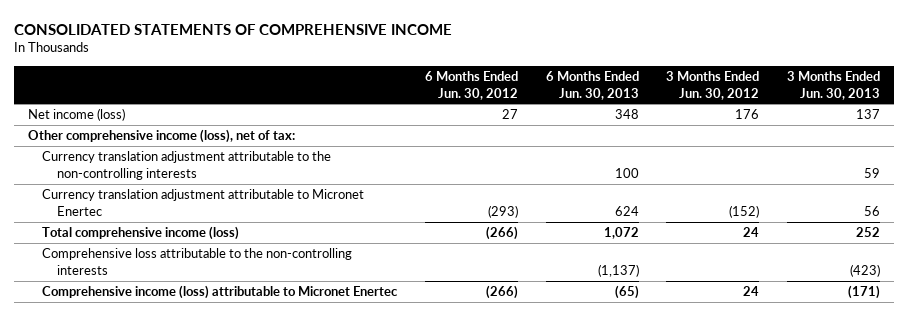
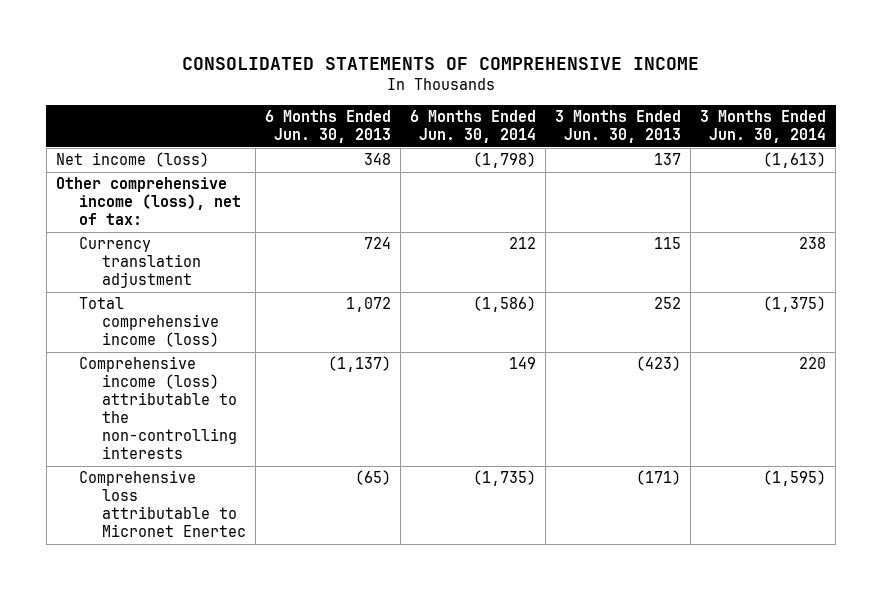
[425,70,519,100] 6 Months Ended Jun. 30, 2012 -> none
[666,70,760,100] 3 Months Ended Jun. 30, 2012 -> none
none -> [410,110,537,144] 6 Months Ended Jun. 30, 2014
none -> [700,110,827,144] 3 Months Ended Jun. 30, 2014
[42,151,332,180] Currency translation adjustment attributable to the non-controlling interests -> none
[42,189,365,216] Currency translation adjustment attributable to Micronet Enertec -> [78,237,202,289] Currency translation adjustment
[614,205,639,216] 624 -> [364,237,392,250] 724
[864,205,881,216] 56 -> [654,237,682,250] 115
[42,248,353,275] Comprehensive loss attributable to the non-controlling interests -> [78,356,238,460] Comprehensive income (loss) attributable to the non-controlling interests
[42,285,399,300] Comprehensive income (loss) attributable to Micronet Enertec -> [78,470,247,538] Comprehensive loss attributable to Micronet Enertec

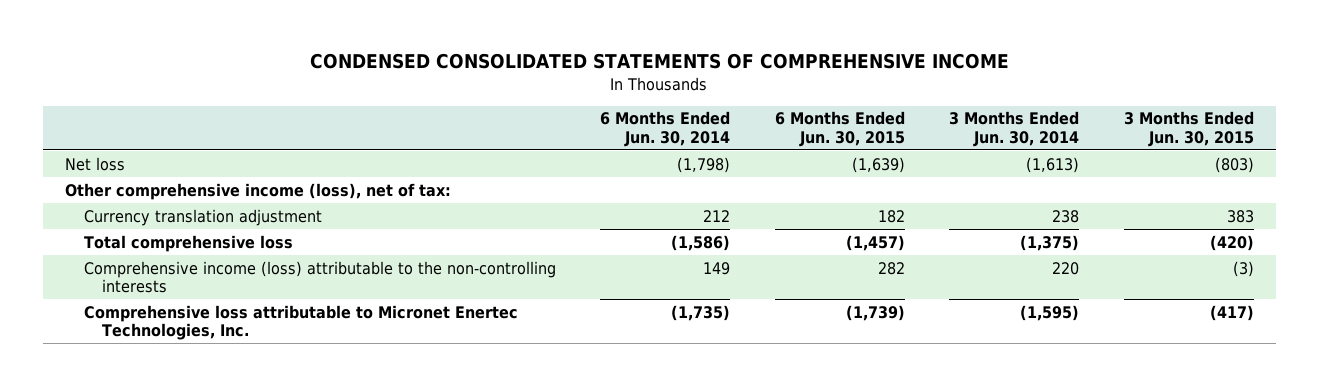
[181,56,699,70] CONSOLIDATED STATEMENTS OF COMPREHENSIVE INCOME -> [310,52,1010,69] CONDENSED CONSOLIDATED STATEMENTS OF COMPREHENSIVE INCOME
[265,110,392,144] 6 Months Ended Jun. 30, 2013 -> none
[555,110,682,144] 3 Months Ended Jun. 30, 2013 -> none
none -> [774,111,905,147] 6 Months Ended Jun. 30, 2015
none -> [1123,111,1254,147] 3 Months Ended Jun. 30, 2015
[55,152,209,168] Net income (loss) -> [65,156,126,171] Net loss
[78,297,220,348] Total comprehensive income (loss) -> [83,234,293,252] Total comprehensive loss
[78,470,247,538] Comprehensive loss attributable to Micronet Enertec -> [83,304,518,341] Comprehensive loss attributable to Micronet Enertec Technologies, Inc.

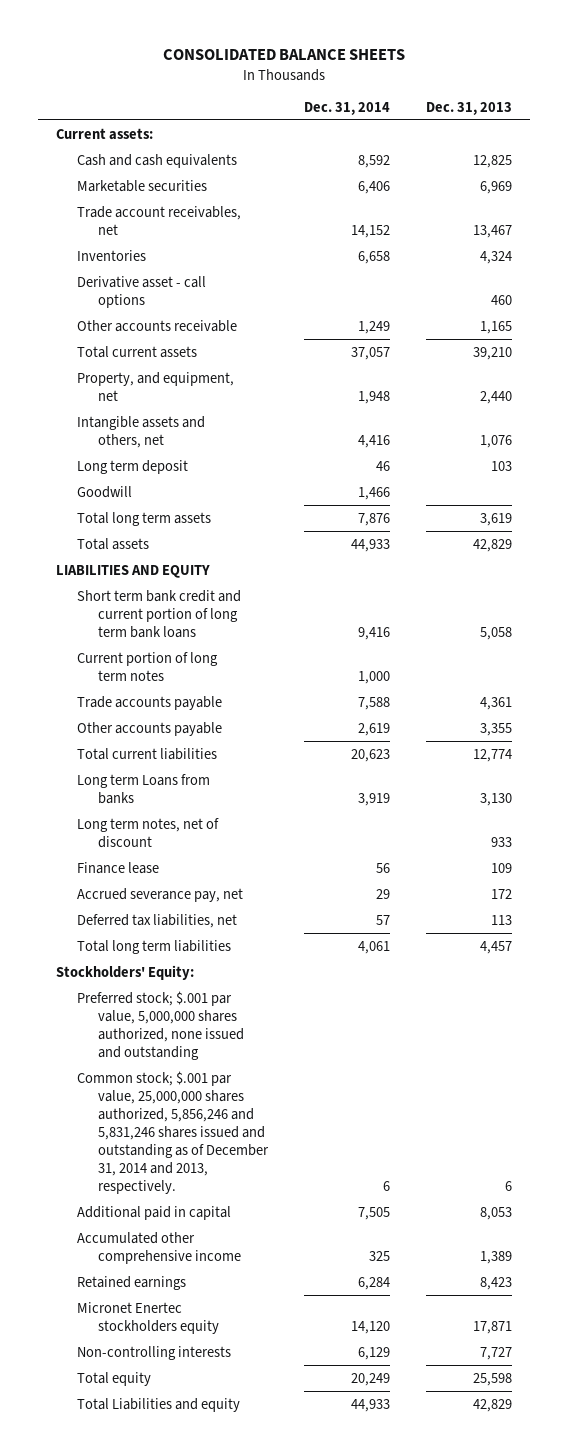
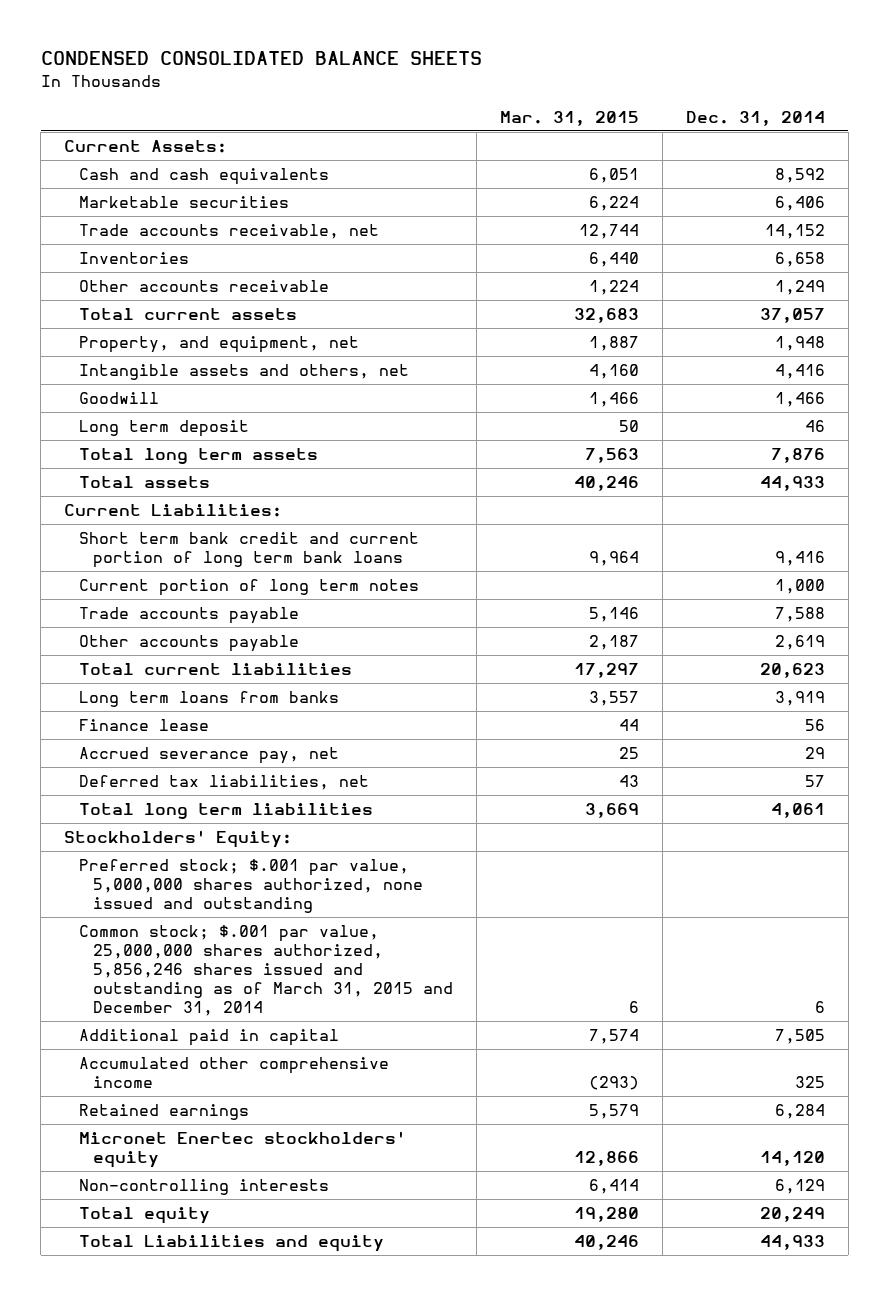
[162,49,405,61] CONSOLIDATED BALANCE SHEETS -> [40,51,482,66] CONDENSED CONSOLIDATED BALANCE SHEETS
[425,101,512,115] Dec. 31, 2013 -> none
none -> [500,110,640,126] Mar. 31, 2015
[55,127,153,140] Current assets: -> [64,140,228,154] Current Assets:
[77,205,242,235] Trade account receivables, net -> [78,224,379,240] Trade accounts receivable, net
[77,275,207,308] Derivative asset - call options -> none
[77,459,189,474] Long term deposit -> [78,420,249,438] Long term deposit
[55,564,210,578] LIABILITIES AND EQUITY -> none
none -> [64,504,283,518] Current Liabilities:
[77,817,220,848] Long term notes, net of discount -> none
[77,773,211,804] Long term Loans from banks -> [78,691,339,708] Long term loans from banks
[77,1070,270,1195] Common stock; $.001 par value, 25,000,000 shares authorized, 5,856,246 and 5,831,246 shares issued and outstanding as of December 31, 2014 and 2013, respectively. -> [78,925,454,1016] Common stock; $.001 par value, 25,000,000 shares authorized, 5,856,246 shares issued and outstanding as of March 31, 2015 and December 31, 2014
[77,1301,220,1334] Micronet Enertec stockholders equity -> [78,1131,406,1169] Micronet Enertec stockholders' equity

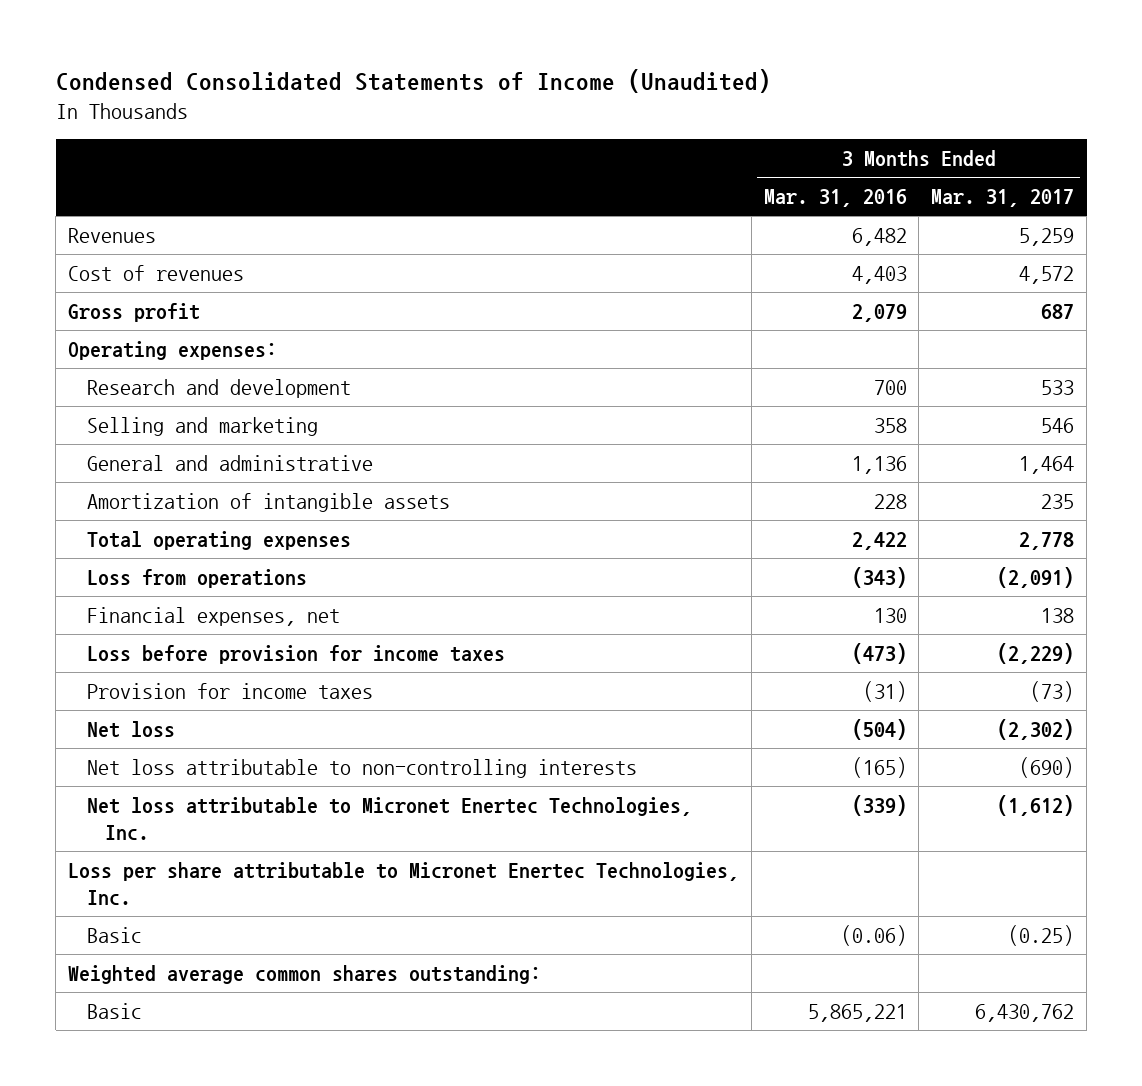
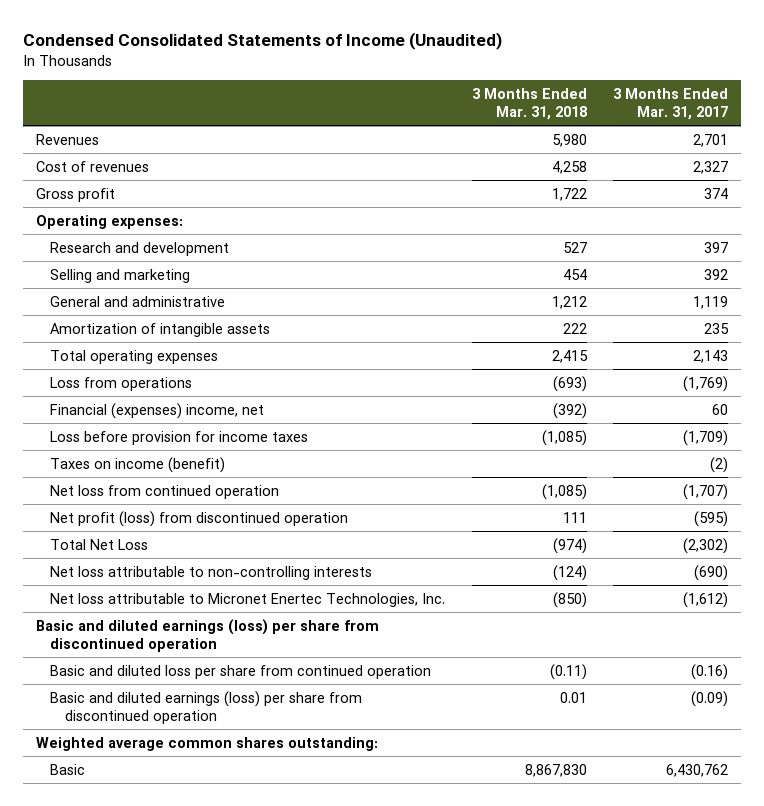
[763,189,907,208] Mar. 31, 2016 -> none
none -> [471,88,587,120] 3 Months Ended Mar. 31, 2018
[1019,227,1075,246] 5,259 -> [692,133,728,147] 2,701
[1019,265,1075,284] 4,572 -> [692,160,728,174] 2,327
[1041,303,1075,319] 687 -> [703,187,728,199] 374
[1041,379,1075,395] 533 -> [703,241,728,253] 397
[1041,417,1075,433] 546 -> [703,268,728,280] 392
[1019,455,1075,474] 1,464 -> [692,295,728,309] 1,119
[1019,531,1075,550] 2,778 -> [692,349,728,363] 2,143
[997,566,1075,588] (2,091) -> [682,375,728,392] (1,769)
[86,606,340,626] Financial expenses, net -> [50,402,265,419] Financial (expenses) income, net
[1041,607,1075,623] 138 -> [711,403,728,415] 60
[997,642,1075,664] (2,229) -> [682,429,728,446] (1,709)
[86,682,373,699] Provision for income taxes -> [50,456,226,473] Taxes on income (benefit)
[1030,680,1075,702] (73) -> [709,456,728,473] (2)
none -> [50,484,280,499] Net loss from continued operation
none -> [50,510,349,527] Net profit (loss) from discontinued operation
[86,720,175,738] Net loss -> [50,538,149,550] Total Net Loss
[86,926,142,943] Basic -> none
[68,861,740,906] Loss per share attributable to Micronet Enertec Technologies, Inc. -> [36,618,380,652] Basic and diluted earnings (loss) per share from discontinued operation
none -> [50,664,432,679] Basic and diluted loss per share from continued operation
none -> [50,690,363,724] Basic and diluted earnings (loss) per share from discontinued operation

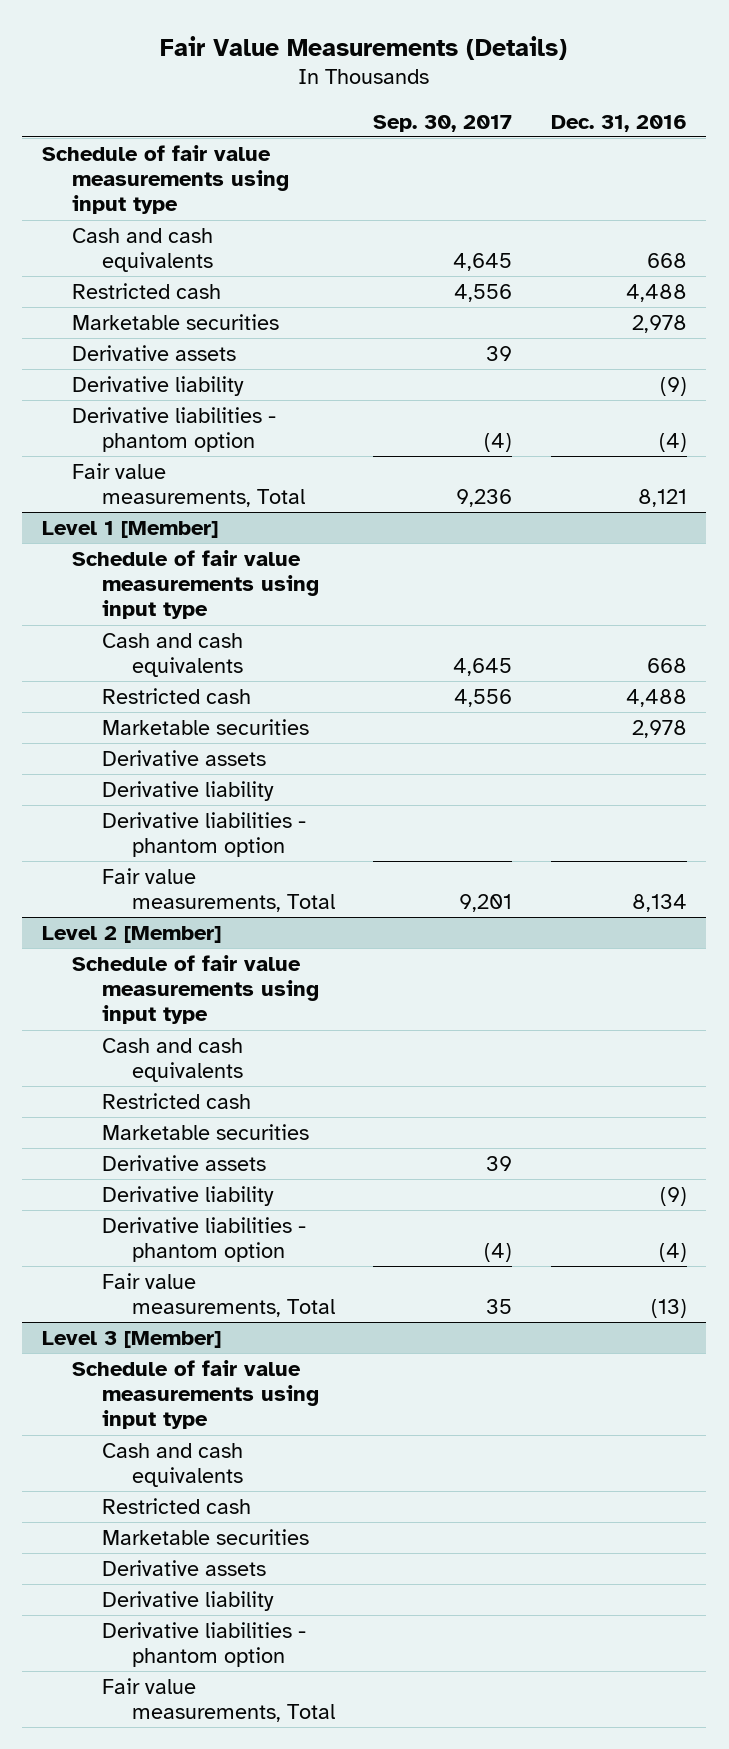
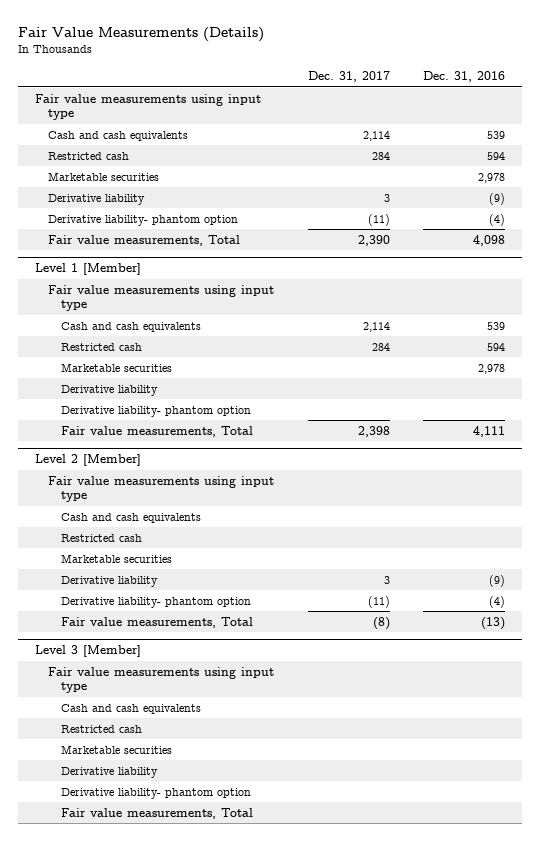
[373,114,513,132] Sep. 30, 2017 -> none
none -> [307,71,390,83] Dec. 31, 2017
[41,144,289,215] Schedule of fair value measurements using input type -> [34,93,261,121] Fair value measurements using input type
[646,253,687,269] 668 -> [487,130,506,139] 539
[625,283,687,302] 4,488 -> [487,151,506,160] 594
[71,344,236,361] Derivative assets -> none
[71,406,276,453] Derivative liabilities - phantom option -> [47,214,238,226] Derivative liability- phantom option
[637,489,687,508] 8,121 -> [473,234,506,246] 4,098
[71,549,319,620] Schedule of fair value measurements using input type -> [47,284,274,312] Fair value measurements using input type
[646,658,687,674] 668 -> [487,321,506,330] 539
[625,688,687,707] 4,488 -> [487,342,506,351] 594
[101,749,266,766] Derivative assets -> none
[101,811,306,858] Derivative liabilities - phantom option -> [61,405,252,417] Derivative liability- phantom option
[631,894,687,913] 8,134 -> [473,425,506,437] 4,111
[71,954,319,1025] Schedule of fair value measurements using input type -> [47,475,274,503] Fair value measurements using input type
[101,1154,266,1171] Derivative assets -> none
[101,1216,306,1263] Derivative liabilities - phantom option -> [61,596,252,608] Derivative liability- phantom option
[71,1359,319,1430] Schedule of fair value measurements using input type -> [47,666,274,694] Fair value measurements using input type
[101,1559,266,1576] Derivative assets -> none
[101,1621,306,1668] Derivative liabilities - phantom option -> [61,787,252,799] Derivative liability- phantom option

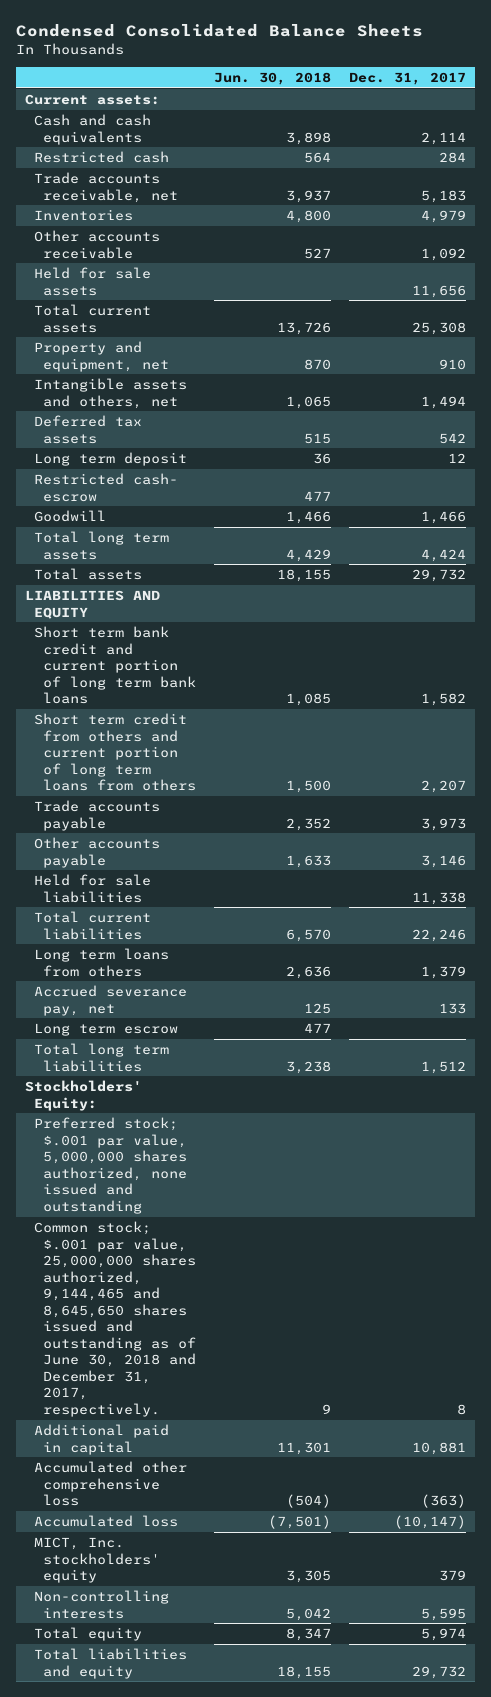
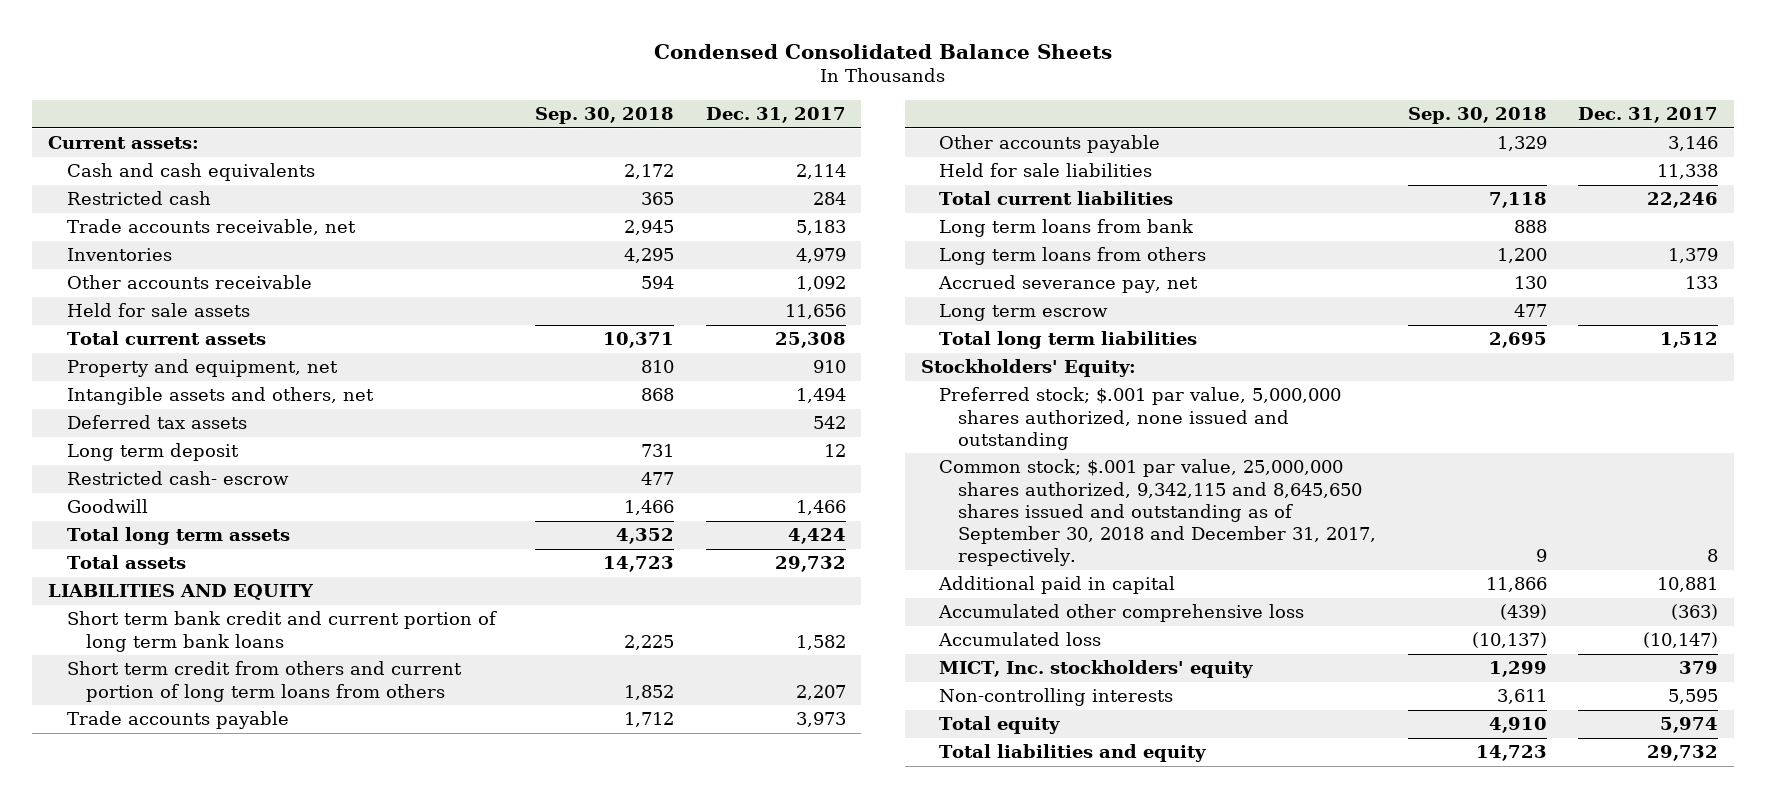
[214,72,332,86] Jun. 30, 2018 -> none
none -> [535,107,675,125] Sep. 30, 2018
none -> [939,219,1195,238] Long term loans from bank
[34,1221,197,1417] Common stock; $.001 par value, 25,000,000 shares authorized, 9,144,465 and 8,645,650 shares issued and outstanding as of June 30, 2018 and December 31, 2017, respectively. -> [939,459,1377,566] Common stock; $.001 par value, 25,000,000 shares authorized, 9,342,115 and 8,645,650 shares issued and outstanding as of September 30, 2018 and December 31, 2017, respectively.

